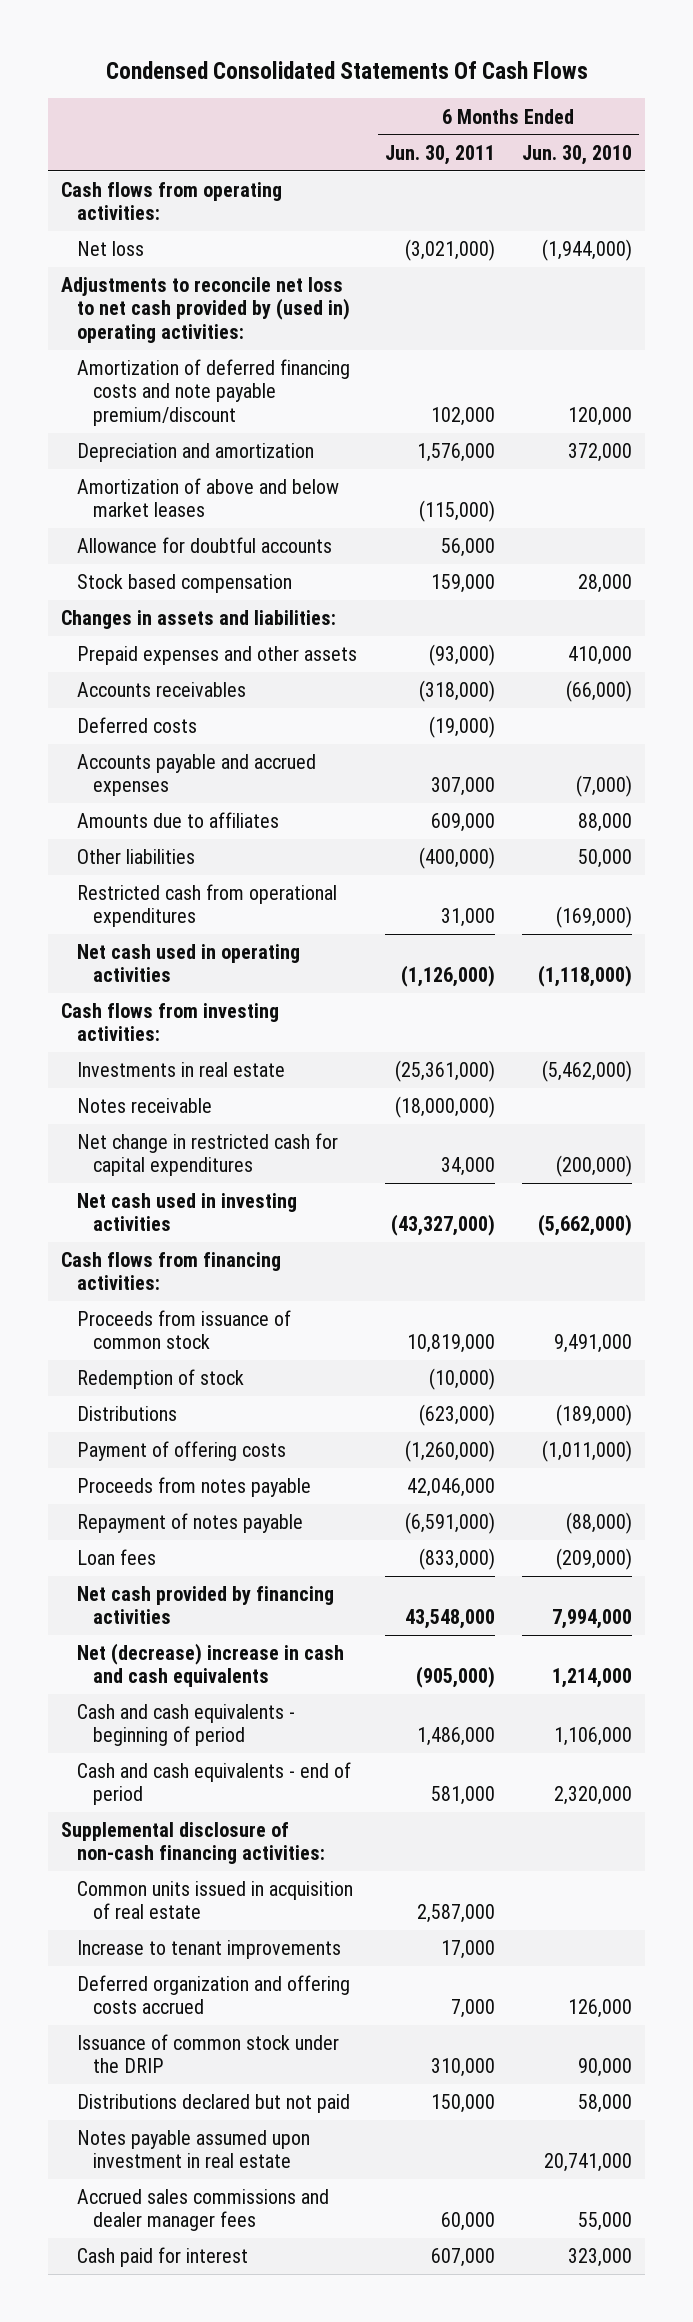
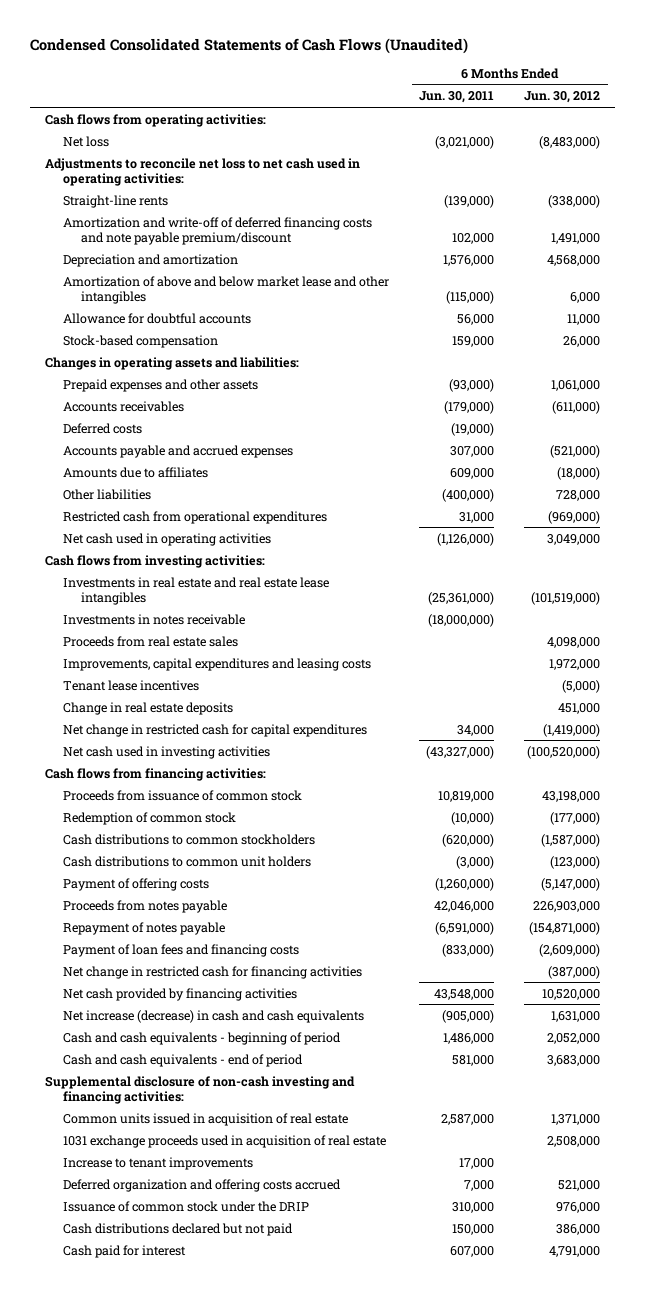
[105,60,588,79] Condensed Consolidated Statements Of Cash Flows -> [30,37,469,54] Condensed Consolidated Statements of Cash Flows (Unaudited)
[521,144,632,165] Jun. 30, 2010 -> none
none -> [524,91,601,104] Jun. 30, 2012
[61,277,351,343] Adjustments to reconcile net loss to net cash provided by (used in) operating activities: -> [45,157,361,186] Adjustments to reconcile net loss to net cash used in operating activities:
none -> [63,194,169,208] Straight-line rents
[77,359,351,426] Amortization of deferred financing costs and note payable premium/discount -> [63,216,373,245] Amortization and write-off of deferred financing costs and note payable premium/discount
[77,478,340,518] Amortization of above and below market leases -> [63,275,390,304] Amortization of above and below market lease and other intangibles
[77,574,293,594] Stock based compensation -> [63,334,219,348] Stock-based compensation
[61,610,337,630] Changes in assets and liabilities: -> [45,356,300,370] Changes in operating assets and liabilities:
[418,680,495,703] (318,000) -> [444,400,495,414] (179,000)
[77,1062,286,1078] Investments in real estate -> [63,576,330,605] Investments in real estate and real estate lease intangibles
[77,1098,213,1114] Notes receivable -> [63,613,246,625] Investments in notes receivable
none -> [63,635,239,647] Proceeds from real estate sales
none -> [63,657,372,671] Improvements, capital expenditures and leasing costs
none -> [63,679,200,691] Tenant lease incentives
none -> [63,701,234,715] Change in real estate deposits
[77,1369,245,1390] Redemption of stock -> [63,811,237,825] Redemption of common stock
[77,1406,178,1422] Distributions -> [63,833,316,845] Cash distributions to common stockholders
[418,1404,495,1427] (623,000) -> [442,833,495,847] (620,000)
none -> [63,855,312,867] Cash distributions to common unit holders
[77,1549,157,1566] Loan fees -> [63,943,300,957] Payment of loan fees and financing costs
none -> [63,965,363,979] Net change in restricted cash for financing activities
[77,1643,345,1688] Net (decrease) increase in cash and cash equivalents -> [63,1009,365,1023] Net increase (decrease) in cash and cash equivalents
[61,1822,326,1865] Supplemental disclosure of non-cash financing activities: -> [45,1075,356,1104] Supplemental disclosure of non-cash investing and financing activities:
none -> [63,1134,387,1148] 1031 exchange proceeds used in acquisition of real estate
[77,2130,311,2169] Notes payable assumed upon investment in real estate -> none
[77,2189,330,2232] Accrued sales commissions and dealer manager fees -> none
[77,2094,351,2114] Distributions declared but not paid -> [63,1222,294,1236] Cash distributions declared but not paid

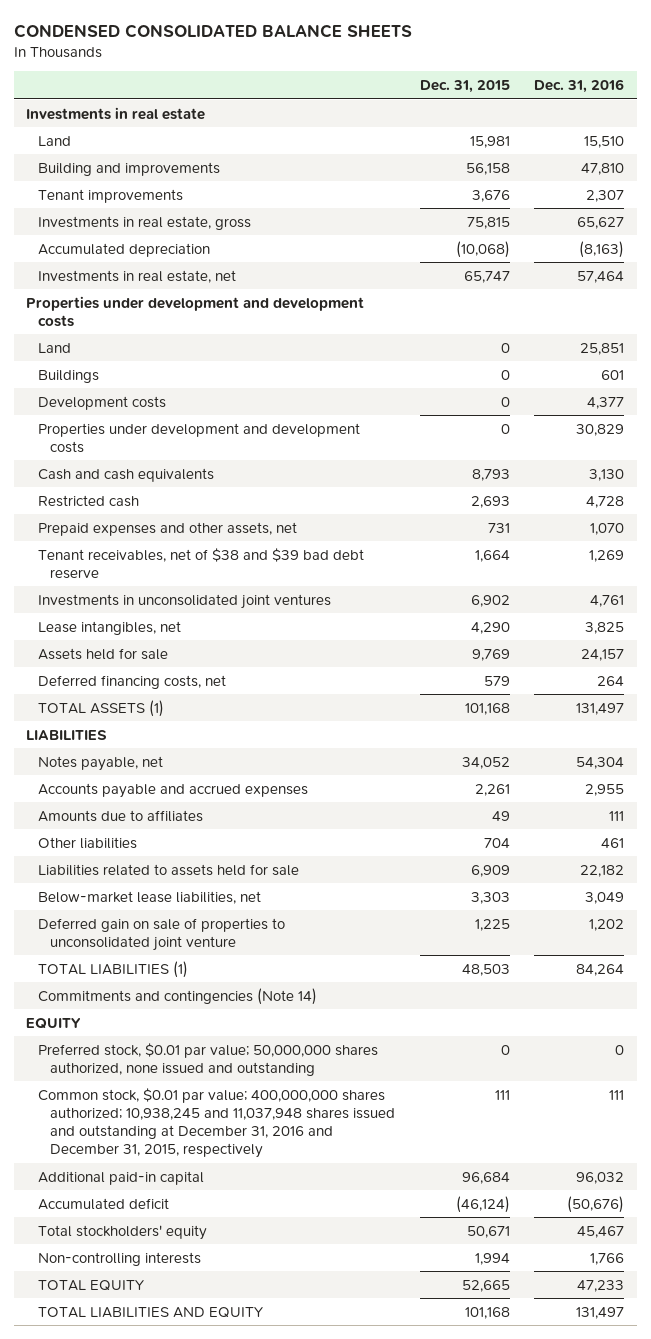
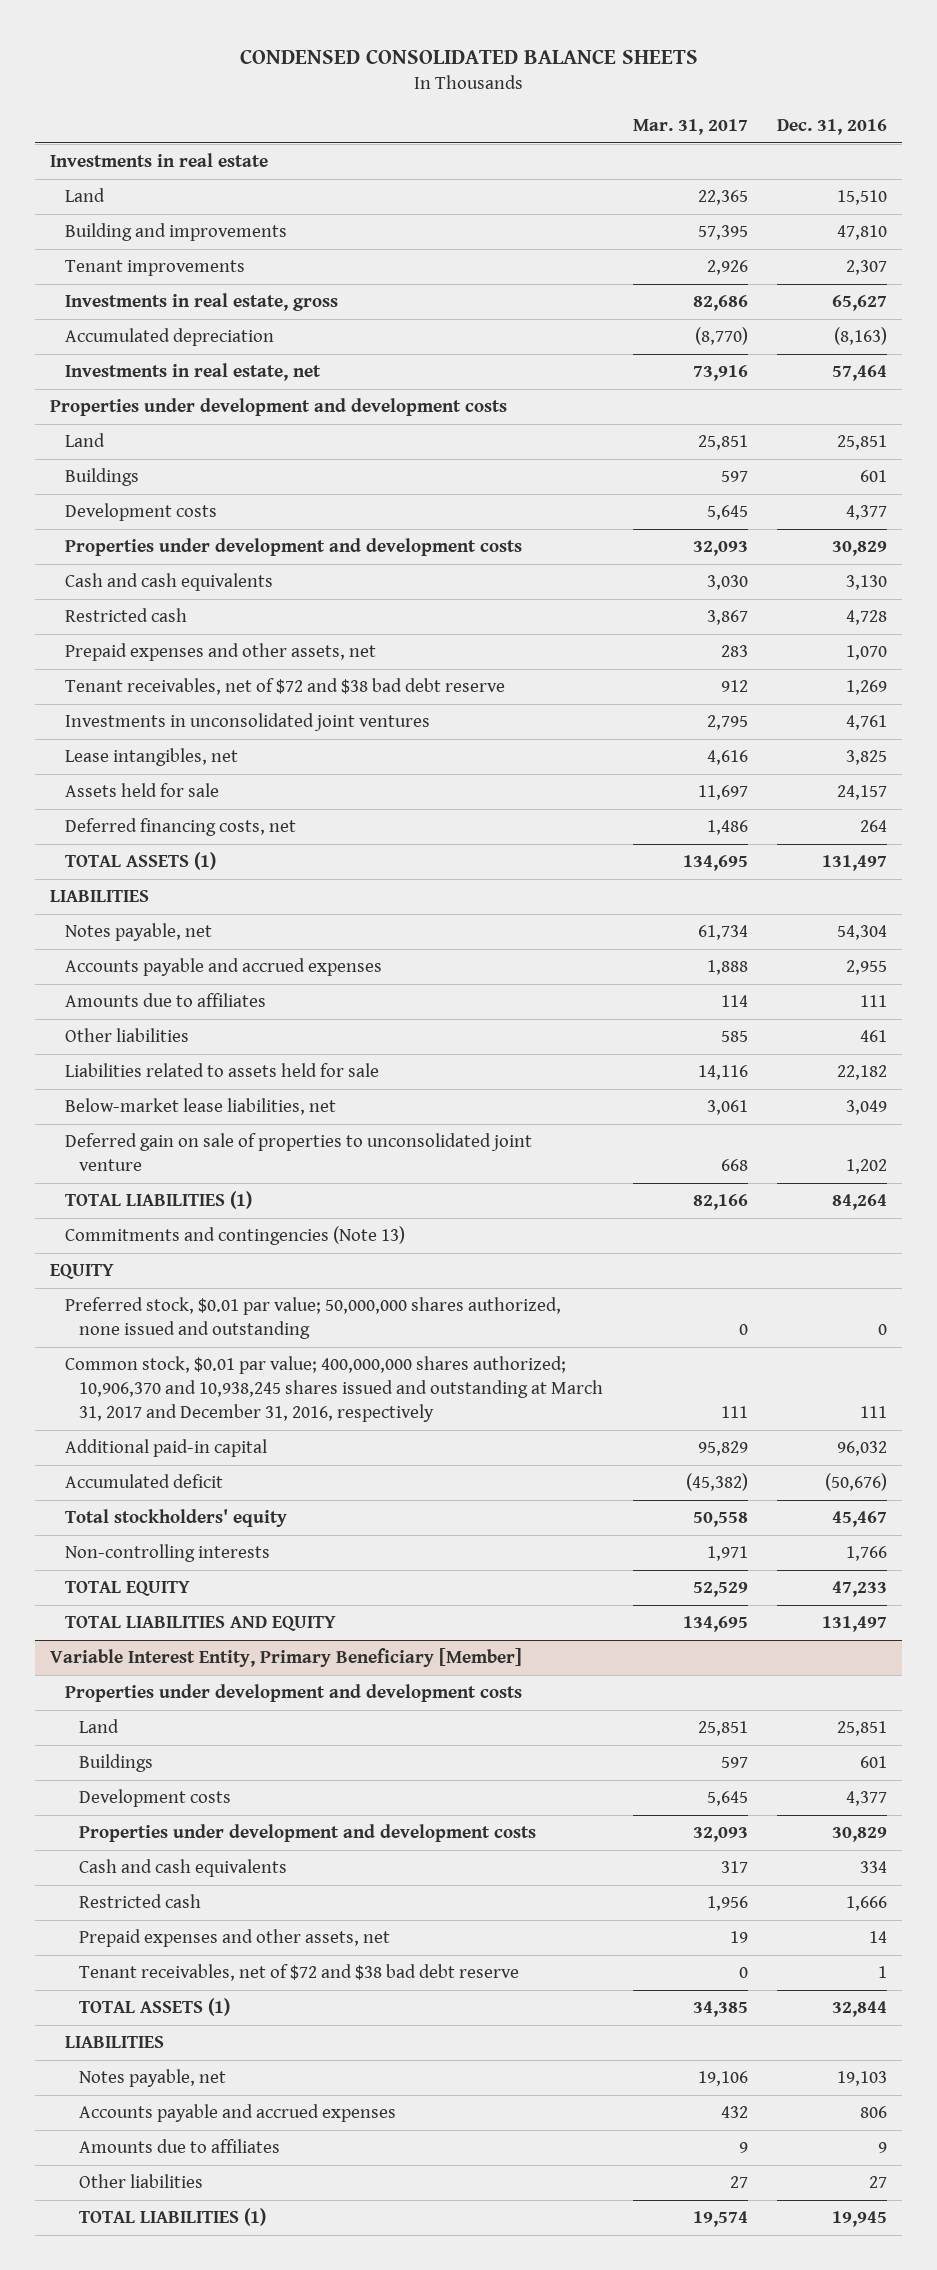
[419,80,510,94] Dec. 31, 2015 -> none
none -> [632,118,748,135] Mar. 31, 2017
[37,547,364,579] Tenant receivables, net of $38 and $39 bad debt reserve -> [64,678,505,696] Tenant receivables, net of $72 and $38 bad debt reserve
[37,987,317,1005] Commitments and contingencies (Note 14) -> [64,1226,405,1246] Commitments and contingencies (Note 13)
[37,1087,395,1159] Common stock, $0.01 par value; 400,000,000 shares authorized; 10,938,245 and 11,037,948 shares issued and outstanding at December 31, 2016 and December 31, 2015, respectively -> [64,1356,604,1423] Common stock, $0.01 par value; 400,000,000 shares authorized; 10,906,370 and 10,938,245 shares issued and outstanding at March 31, 2017 and December 31, 2016, respectively
none -> [49,1648,522,1668] Variable Interest Entity, Primary Beneficiary [Member]
none -> [64,1684,522,1703] Properties under development and development costs
none -> [79,1719,120,1734] Land
none -> [79,1754,154,1773] Buildings
none -> [79,1789,232,1808] Development costs
none -> [79,1824,537,1843] Properties under development and development costs
none -> [79,1859,288,1878] Cash and cash equivalents
none -> [79,1894,202,1909] Restricted cash
none -> [79,1929,391,1948] Prepaid expenses and other assets, net
none -> [79,1964,520,1982] Tenant receivables, net of $72 and $38 bad debt reserve
none -> [79,1998,231,2017] TOTAL ASSETS (1)
none -> [64,2036,164,2049] LIABILITIES
none -> [79,2069,227,2088] Notes payable, net
none -> [79,2104,397,2123] Accounts payable and accrued expenses
none -> [79,2139,281,2154] Amounts due to affiliates
none -> [79,2174,204,2189] Other liabilities
none -> [79,2208,267,2227] TOTAL LIABILITIES (1)

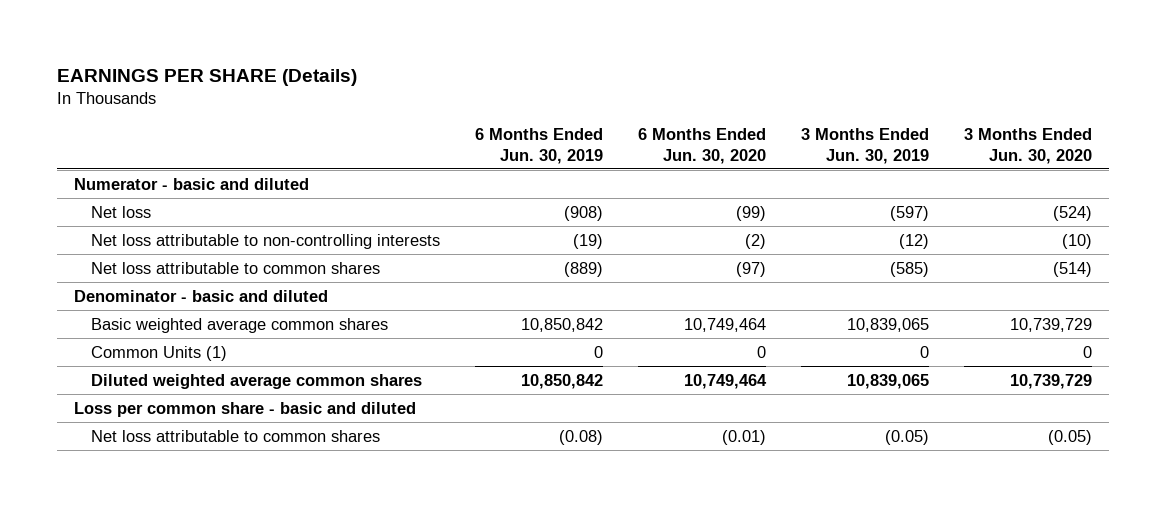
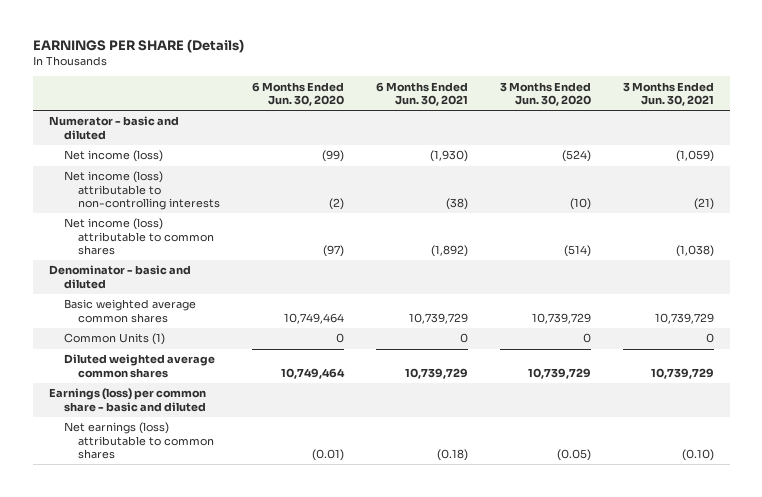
[474,128,603,164] 6 Months Ended Jun. 30, 2019 -> none
[800,128,929,164] 3 Months Ended Jun. 30, 2019 -> none
none -> [376,81,469,107] 6 Months Ended Jun. 30, 2021
none -> [622,81,714,107] 3 Months Ended Jun. 30, 2021
[90,205,151,218] Net loss -> [63,150,163,163] Net income (loss)
[90,233,440,249] Net loss attributable to non-controlling interests -> [63,171,221,210] Net income (loss) attributable to non-controlling interests
[90,261,380,274] Net loss attributable to common shares -> [63,218,215,255] Net income (loss) attributable to common shares
[74,401,417,417] Loss per common share - basic and diluted -> [48,388,206,412] Earnings (loss) per common share - basic and diluted
[90,429,380,442] Net loss attributable to common shares -> [63,422,215,459] Net earnings (loss) attributable to common shares

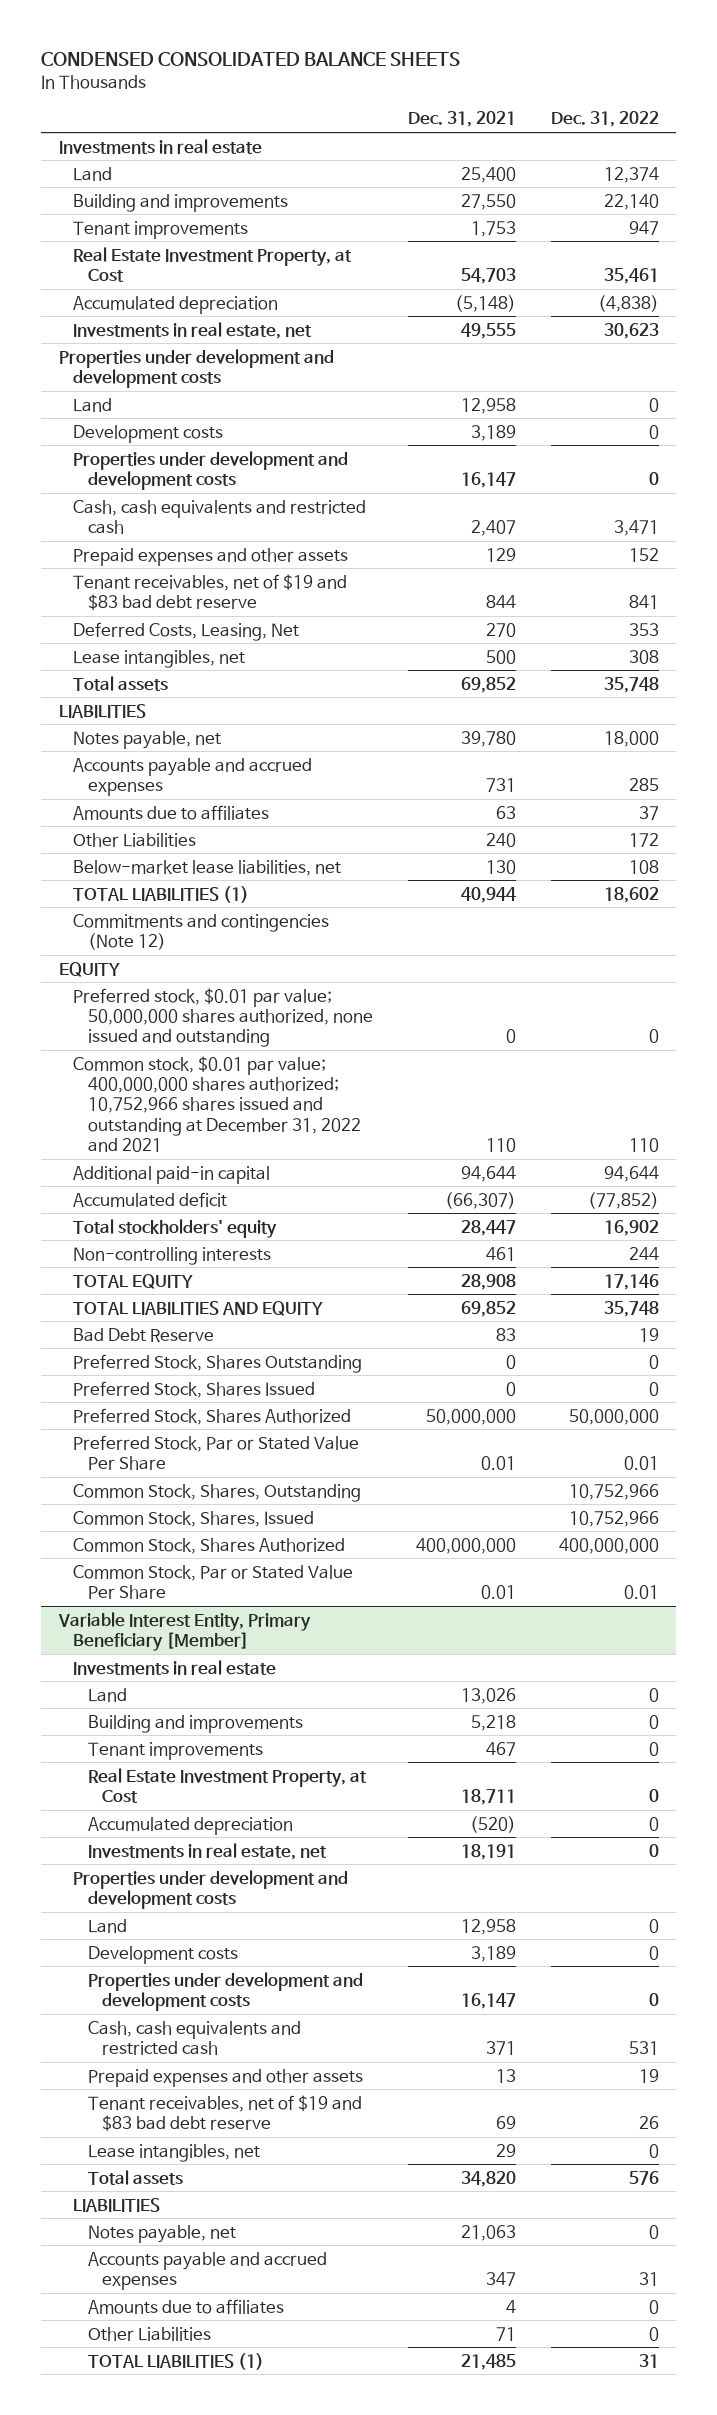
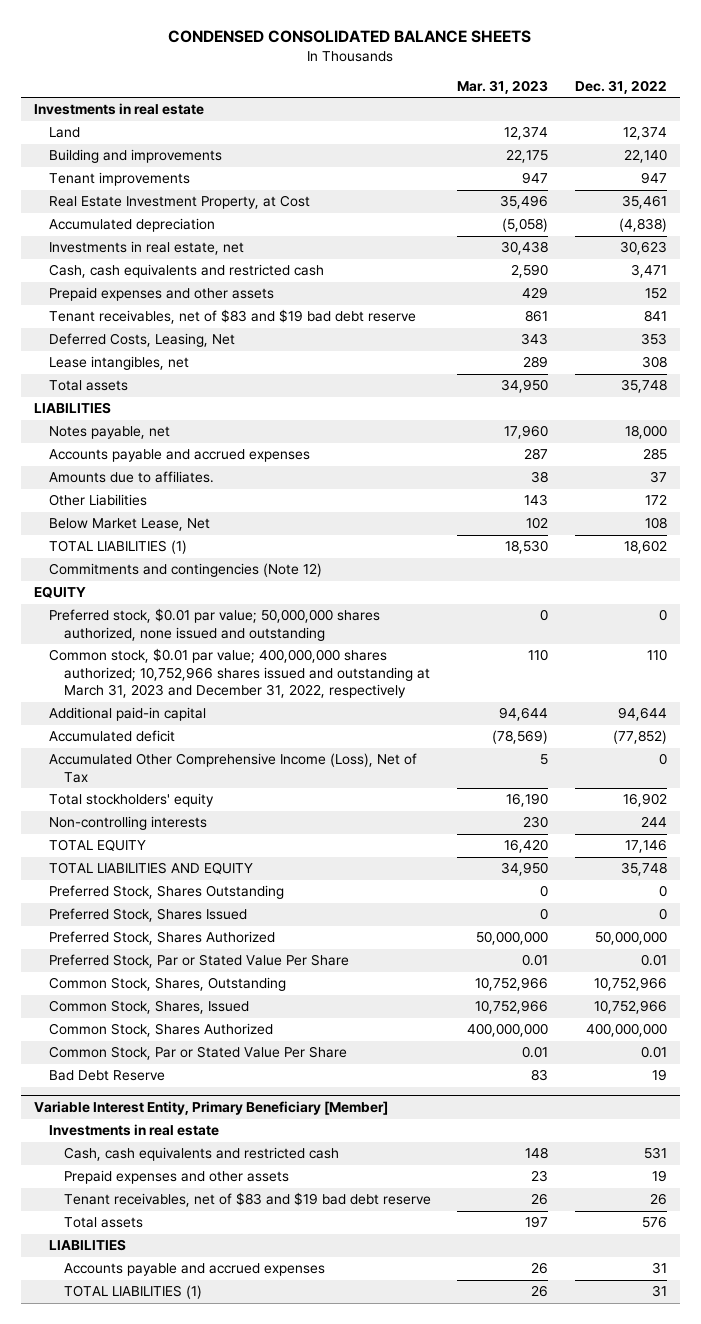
[407,111,516,128] Dec. 31, 2021 -> none
none -> [457,79,549,94] Mar. 31, 2023
[58,348,334,388] Properties under development and development costs -> none
[73,397,113,412] Land -> none
[73,424,224,443] Development costs -> none
[73,450,349,490] Properties under development and development costs -> none
[73,573,348,610] Tenant receivables, net of $19 and $83 bad debt reserve -> [48,309,416,325] Tenant receivables, net of $83 and $19 bad debt reserve
[73,804,270,820] Amounts due to affiliates -> [48,471,214,484] Amounts due to affiliates.
[73,859,342,876] Below-market lease liabilities, net -> [48,518,210,532] Below Market Lease, Net
[73,1055,361,1153] Common stock, $0.01 par value; 400,000,000 shares authorized; 10,752,966 shares issued and outstanding at December 31, 2022 and 2021 -> [48,648,430,699] Common stock, $0.01 par value; 400,000,000 shares authorized; 10,752,966 shares issued and outstanding at March 31, 2023 and December 31, 2022, respectively
none -> [48,753,417,783] Accumulated Other Comprehensive Income (Loss), Net of Tax
[73,1327,215,1342] Bad Debt Reserve -> [48,1070,165,1082] Bad Debt Reserve
[87,1687,127,1702] Land -> none
[87,1714,303,1733] Building and improvements -> none
[87,1741,263,1760] Tenant improvements -> none
[87,1767,367,1803] Real Estate Investment Property, at Cost -> none
[87,1816,293,1835] Accumulated depreciation -> none
[87,1842,327,1860] Investments in real estate, net -> none
[73,1869,349,1909] Properties under development and development costs -> none
[87,1918,127,1933] Land -> none
[87,1945,238,1964] Development costs -> none
[87,1971,363,2011] Properties under development and development costs -> none
[87,2143,260,2162] Lease intangibles, net -> none
[87,2094,362,2131] Tenant receivables, net of $19 and $83 bad debt reserve -> [63,1192,431,1208] Tenant receivables, net of $83 and $19 bad debt reserve
[87,2224,236,2243] Notes payable, net -> none
[87,2298,284,2314] Amounts due to affiliates -> none
[87,2326,211,2341] Other Liabilities -> none

